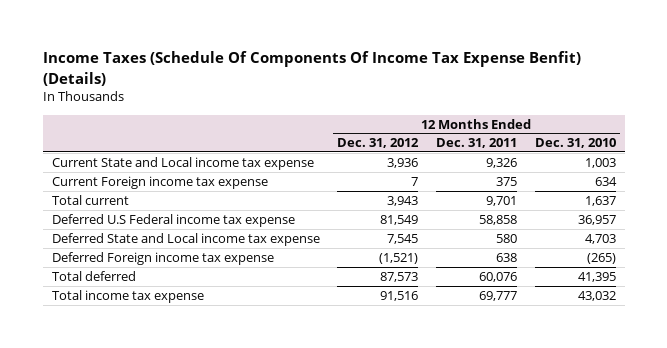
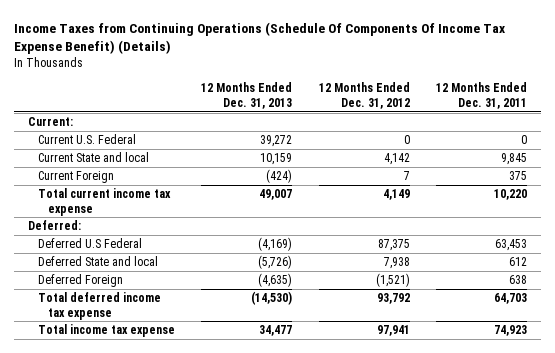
[42,51,581,86] Income Taxes (Schedule Of Components Of Income Tax Expense Benfit) (Details) -> [14,21,506,55] Income Taxes from Continuing Operations (Schedule Of Components Of Income Tax Expense Benefit) (Details)
[534,138,616,149] Dec. 31, 2010 -> none
none -> [201,82,293,110] 12 Months Ended Dec. 31, 2013
none -> [27,117,73,127] Current:
none -> [37,134,136,145] Current U.S. Federal
[51,156,314,170] Current State and Local income tax expense -> [37,152,149,163] Current State and local
[387,157,419,168] 3,936 -> [383,153,410,166] 4,142
[485,157,517,168] 9,326 -> [501,153,528,166] 9,845
[51,175,268,189] Current Foreign income tax expense -> [37,171,114,184] Current Foreign
[51,194,129,205] Total current -> [37,188,171,216] Total current income tax expense
[387,195,419,206] 3,943 -> [382,189,410,201] 4,149
[485,195,517,206] 9,701 -> [494,189,528,201] 10,220
none -> [27,220,81,231] Deferred:
[51,213,295,227] Deferred U.S Federal income tax expense -> [37,238,142,249] Deferred U.S Federal
[380,214,419,225] 81,549 -> [377,239,410,252] 87,375
[478,214,517,225] 58,858 -> [495,239,528,252] 63,453
[51,232,320,246] Deferred State and Local income tax expense -> [37,256,158,267] Deferred State and local
[387,233,419,244] 7,545 -> [383,257,410,270] 7,938
[495,233,517,243] 580 -> [509,257,528,267] 612
[51,251,274,265] Deferred Foreign income tax expense -> [37,274,123,288] Deferred Foreign
[51,270,136,281] Total deferred -> [37,292,161,320] Total deferred income tax expense
[380,271,419,282] 87,573 -> [376,293,410,305] 93,792
[478,271,517,282] 60,076 -> [494,293,528,305] 64,703
[380,290,419,301] 91,516 -> [376,325,410,337] 97,941
[478,290,517,301] 69,777 -> [494,325,528,337] 74,923

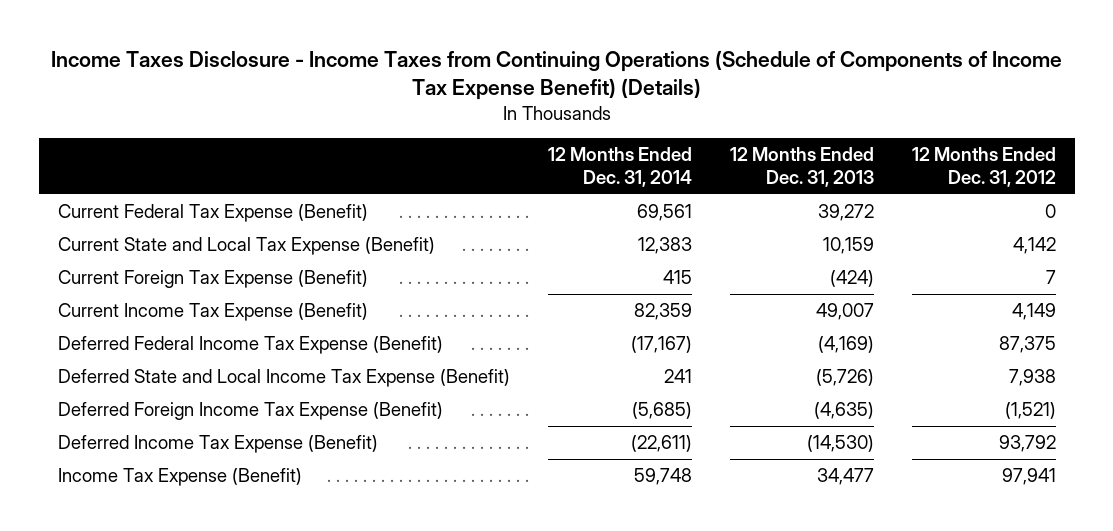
[14,21,506,55] Income Taxes from Continuing Operations (Schedule Of Components Of Income Tax Expense Benefit) (Details) -> [50,49,1062,101] Income Taxes Disclosure - Income Taxes from Continuing Operations (Schedule of Components of Income Tax Expense Benefit) (Details)
[436,82,528,110] 12 Months Ended Dec. 31, 2011 -> none
none -> [547,147,692,188] 12 Months Ended Dec. 31, 2014
[27,117,73,127] Current: -> none
[27,220,81,231] Deferred: -> none
[37,134,136,145] Current U.S. Federal -> [57,204,368,223] Current Federal Tax Expense (Benefit)
[37,152,149,163] Current State and local -> [57,237,435,256] Current State and Local Tax Expense (Benefit)
[37,171,114,184] Current Foreign -> [57,270,368,289] Current Foreign Tax Expense (Benefit)
[37,188,171,216] Total current income tax expense -> [57,303,368,322] Current Income Tax Expense (Benefit)
[37,238,142,249] Deferred U.S Federal -> [57,336,443,355] Deferred Federal Income Tax Expense (Benefit)
[37,256,158,267] Deferred State and local -> [57,369,510,388] Deferred State and Local Income Tax Expense (Benefit)
[37,274,123,288] Deferred Foreign -> [57,402,443,421] Deferred Foreign Income Tax Expense (Benefit)
[37,292,161,320] Total deferred income tax expense -> [57,435,378,454] Deferred Income Tax Expense (Benefit)
[37,324,175,338] Total income tax expense -> [57,468,302,487] Income Tax Expense (Benefit)

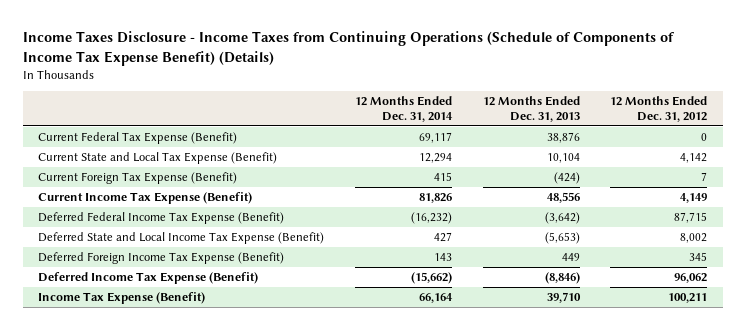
[636,204,692,222] 69,561 -> [418,132,452,144] 69,117
[817,204,874,222] 39,272 -> [546,132,580,144] 38,876
[637,237,692,255] 12,383 -> [418,153,452,164] 12,294
[822,237,874,255] 10,159 -> [546,153,580,164] 10,104
[633,303,692,321] 82,359 -> [418,193,452,204] 81,826
[815,303,874,321] 49,007 -> [546,192,580,204] 48,556
[630,336,692,354] (17,167) -> [410,212,452,225] (16,232)
[817,336,874,354] (4,169) -> [544,212,580,225] (3,642)
[998,336,1056,354] 87,375 -> [674,212,708,224] 87,715
[663,369,692,384] 241 -> [433,232,452,243] 427
[815,369,874,387] (5,726) -> [544,232,580,245] (5,653)
[1008,369,1056,387] 7,938 -> [680,233,708,244] 8,002
[631,402,692,420] (5,685) -> [433,253,452,262] 143
[813,402,874,420] (4,635) -> [561,253,580,262] 449
[1004,402,1056,420] (1,521) -> [689,252,708,262] 345
[630,435,692,453] (22,611) -> [410,272,452,285] (15,662)
[806,435,874,453] (14,530) -> [544,272,580,285] (8,846)
[998,435,1056,453] 93,792 -> [674,273,708,284] 96,062
[633,468,692,486] 59,748 -> [418,293,453,304] 66,164
[816,468,874,486] 34,477 -> [546,292,581,304] 39,710
[1001,468,1056,486] 97,941 -> [668,293,708,304] 100,211

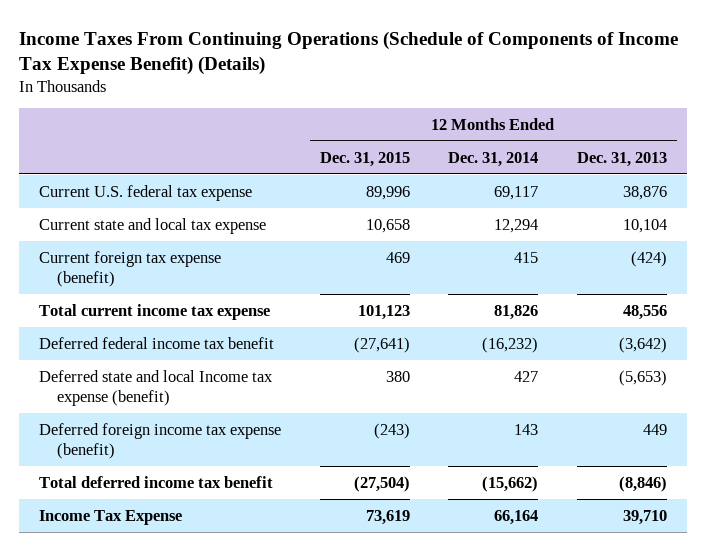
[22,31,675,66] Income Taxes Disclosure - Income Taxes from Continuing Operations (Schedule of Components of Income Tax Expense Benefit) (Details) -> [19,30,679,75] Income Taxes From Continuing Operations (Schedule of Components of Income Tax Expense Benefit) (Details)
[610,96,708,122] 12 Months Ended Dec. 31, 2012 -> none
none -> [319,151,410,167] Dec. 31, 2015
[38,132,238,145] Current Federal Tax Expense (Benefit) -> [38,184,252,201] Current U.S. federal tax expense
[38,152,278,165] Current State and Local Tax Expense (Benefit) -> [38,217,266,234] Current state and local tax expense
[38,172,238,185] Current Foreign Tax Expense (Benefit) -> [38,250,221,288] Current foreign tax expense (benefit)
[38,192,253,205] Current Income Tax Expense (Benefit) -> [38,303,270,320] Total current income tax expense
[38,212,285,225] Deferred Federal Income Tax Expense (Benefit) -> [38,336,274,349] Deferred federal income tax benefit
[38,232,325,245] Deferred State and Local Income Tax Expense (Benefit) -> [38,369,273,407] Deferred state and local Income tax expense (benefit)
[38,252,285,265] Deferred Foreign Income Tax Expense (Benefit) -> [38,422,281,460] Deferred foreign income tax expense (benefit)
[38,272,259,285] Deferred Income Tax Expense (Benefit) -> [38,475,273,488] Total deferred income tax benefit
[38,292,206,305] Income Tax Expense (Benefit) -> [38,509,182,525] Income Tax Expense

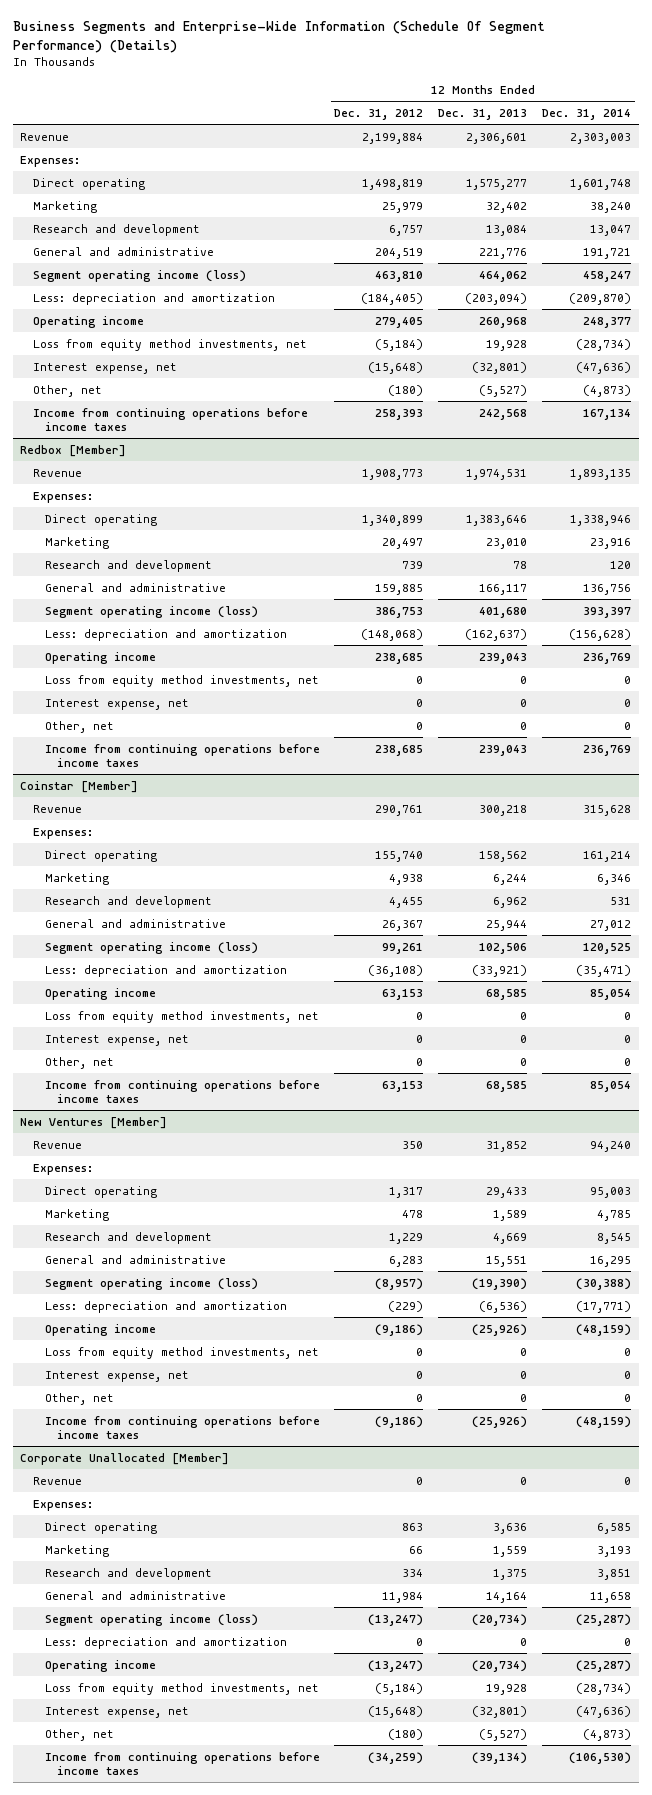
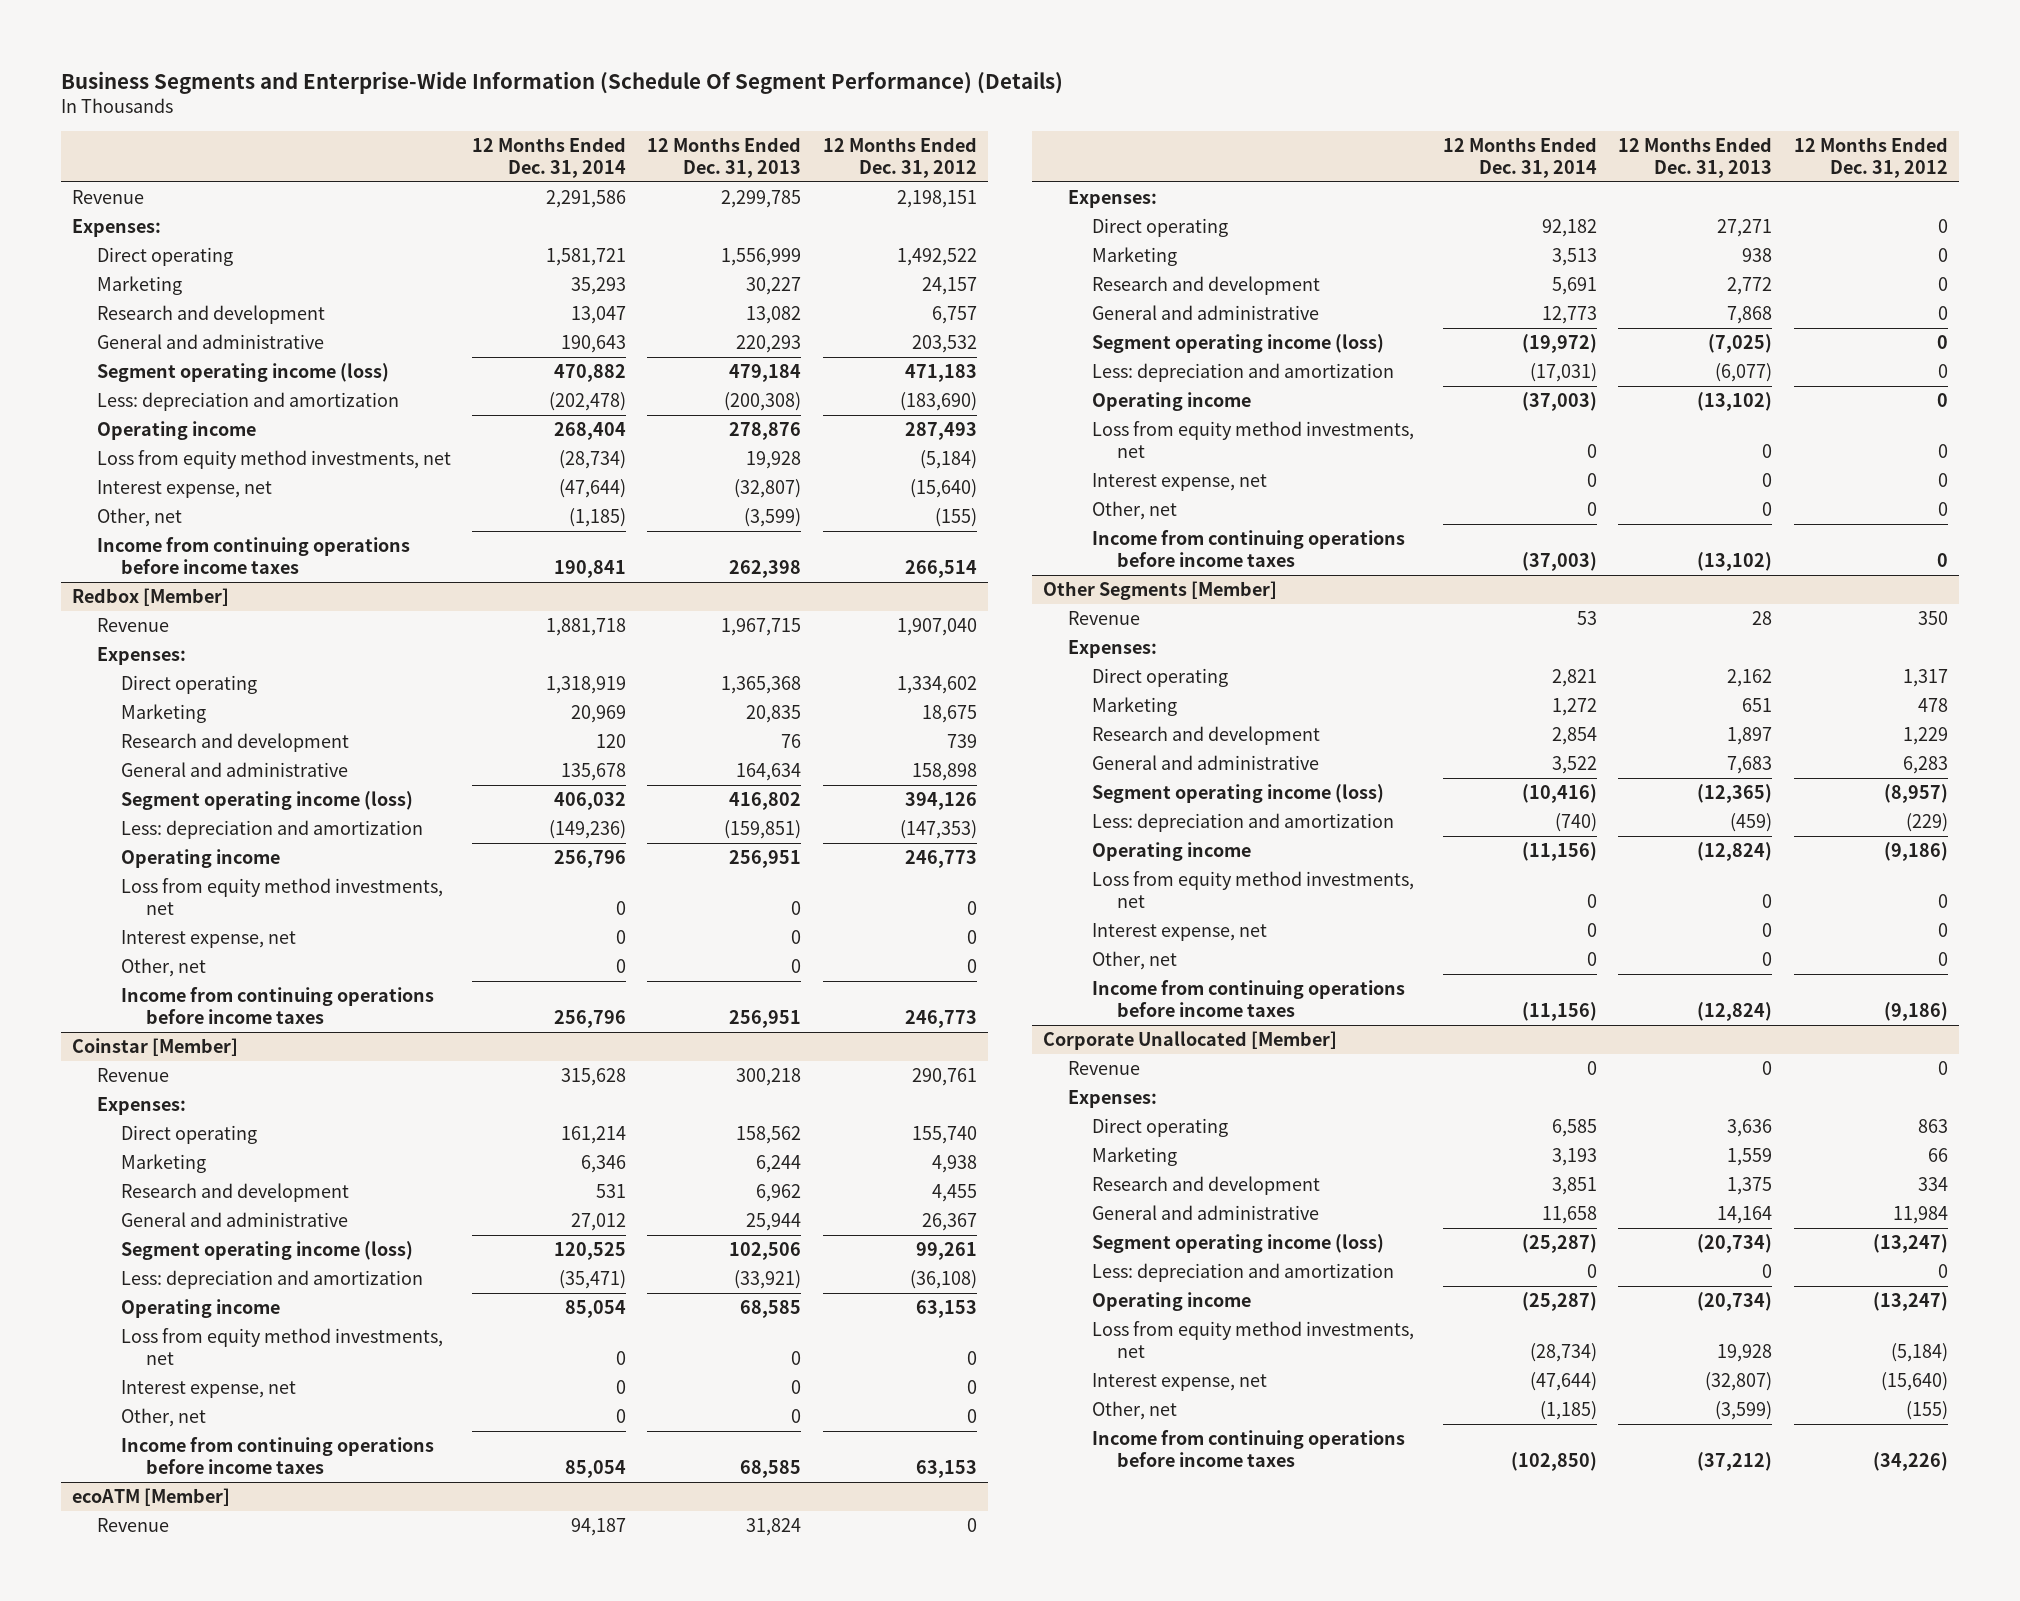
[362,132,424,144] 2,199,884 -> [896,190,977,209] 2,198,151
[466,132,528,144] 2,306,601 -> [721,190,802,209] 2,299,785
[570,132,632,144] 2,303,003 -> [546,190,627,209] 2,291,586
[362,178,424,190] 1,498,819 -> [896,248,977,267] 1,492,522
[466,178,528,190] 1,575,277 -> [721,248,802,267] 1,556,999
[570,178,632,190] 1,601,748 -> [546,248,627,267] 1,581,721
[382,201,424,213] 25,979 -> [921,277,977,296] 24,157
[486,201,528,213] 32,402 -> [746,277,802,296] 30,227
[590,201,632,213] 38,240 -> [571,277,627,296] 35,293
[486,224,528,236] 13,084 -> [746,306,802,325] 13,082
[375,247,424,259] 204,519 -> [911,335,977,354] 203,532
[479,247,528,259] 221,776 -> [736,335,802,354] 220,293
[583,247,632,259] 191,721 -> [561,335,627,354] 190,643
[375,270,424,282] 463,810 -> [904,364,977,383] 471,183
[479,270,528,282] 464,062 -> [729,364,802,383] 479,184
[583,270,632,282] 458,247 -> [554,364,627,383] 470,882
[361,292,424,305] (184,405) -> [899,392,977,412] (183,690)
[465,292,528,305] (203,094) -> [724,392,802,412] (200,308)
[569,292,632,305] (209,870) -> [549,392,627,412] (202,478)
[375,316,424,328] 279,405 -> [904,422,977,441] 287,493
[479,316,528,328] 260,968 -> [729,422,802,441] 278,876
[583,316,632,328] 248,377 -> [554,422,627,441] 268,404
[368,361,424,374] (15,648) -> [909,479,977,499] (15,640)
[472,361,528,374] (32,801) -> [734,479,802,499] (32,807)
[576,361,632,374] (47,636) -> [559,479,627,499] (47,644)
[388,384,424,396] (180) -> [934,508,977,528] (155)
[479,384,528,397] (5,527) -> [744,508,802,528] (3,599)
[583,384,632,397] (4,873) -> [569,508,627,528] (1,185)
[375,408,424,420] 258,393 -> [904,560,977,579] 266,514
[479,408,528,420] 242,568 -> [729,560,802,579] 262,398
[583,408,632,420] 167,134 -> [554,560,627,579] 190,841
[362,468,424,480] 1,908,773 -> [896,618,977,637] 1,907,040
[466,468,528,480] 1,974,531 -> [721,618,802,637] 1,967,715
[570,468,632,480] 1,893,135 -> [546,618,627,637] 1,881,718
[362,514,424,526] 1,340,899 -> [896,676,977,695] 1,334,602
[466,514,528,526] 1,383,646 -> [721,676,802,695] 1,365,368
[570,514,632,526] 1,338,946 -> [546,676,627,695] 1,318,919
[382,537,424,549] 20,497 -> [921,705,977,724] 18,675
[486,537,528,549] 23,010 -> [746,705,802,724] 20,835
[590,537,632,549] 23,916 -> [571,705,627,724] 20,969
[513,560,528,569] 78 -> [781,734,802,749] 76
[375,583,424,595] 159,885 -> [911,763,977,782] 158,898
[479,583,528,595] 166,117 -> [736,763,802,782] 164,634
[583,583,632,595] 136,756 -> [561,763,627,782] 135,678
[375,606,424,618] 386,753 -> [904,792,977,811] 394,126
[479,606,528,618] 401,680 -> [729,792,802,811] 416,802
[583,606,632,618] 393,397 -> [554,792,627,811] 406,032
[361,628,424,641] (148,068) -> [899,820,977,840] (147,353)
[465,628,528,641] (162,637) -> [724,820,802,840] (159,851)
[569,628,632,641] (156,628) -> [549,820,627,840] (149,236)
[375,652,424,664] 238,685 -> [904,850,977,869] 246,773
[479,652,528,664] 239,043 -> [729,850,802,869] 256,951
[583,652,632,664] 236,769 -> [554,850,627,869] 256,796
[375,744,424,756] 238,685 -> [904,1010,977,1029] 246,773
[479,744,528,756] 239,043 -> [729,1010,802,1029] 256,951
[583,744,632,756] 236,769 -> [554,1010,627,1029] 256,796
[20,1116,168,1129] New Ventures [Member] -> none
none -> [71,1488,230,1507] ecoATM [Member]
[402,1140,424,1149] 350 -> [966,1518,977,1533] 0
[486,1140,528,1152] 31,852 -> [746,1518,802,1537] 31,824
[590,1140,632,1152] 94,240 -> [571,1518,627,1537] 94,187
[389,1186,424,1198] 1,317 -> [1937,219,1948,234] 0
[486,1186,528,1198] 29,433 -> [1717,219,1773,238] 27,271
[590,1186,632,1198] 95,003 -> [1542,219,1598,238] 92,182
[402,1209,424,1218] 478 -> [1937,248,1948,263] 0
[493,1209,528,1221] 1,589 -> [1742,248,1773,263] 938
[597,1209,632,1221] 4,785 -> [1552,248,1598,267] 3,513
[389,1232,424,1244] 1,229 -> [1937,277,1948,292] 0
[493,1232,528,1244] 4,669 -> [1727,277,1773,296] 2,772
[597,1232,632,1244] 8,545 -> [1552,277,1598,296] 5,691
[389,1255,424,1267] 6,283 -> [1937,306,1948,321] 0
[486,1255,528,1267] 15,551 -> [1727,306,1773,325] 7,868
[590,1255,632,1267] 16,295 -> [1542,306,1598,325] 12,773
[375,1277,424,1290] (8,957) -> [1936,335,1948,350] 0
[472,1277,528,1290] (19,390) -> [1708,334,1773,354] (7,025)
[576,1277,632,1290] (30,388) -> [1522,334,1598,354] (19,972)
[388,1300,424,1312] (229) -> [1937,364,1948,379] 0
[479,1300,528,1313] (6,536) -> [1715,363,1773,383] (6,077)
[576,1300,632,1313] (17,771) -> [1530,363,1598,383] (17,031)
[375,1323,424,1336] (9,186) -> [1936,393,1948,408] 0
[472,1323,528,1336] (25,926) -> [1697,392,1773,412] (13,102)
[576,1323,632,1336] (48,159) -> [1522,392,1598,412] (37,003)
[375,1415,424,1428] (9,186) -> [1936,553,1948,568] 0
[472,1415,528,1428] (25,926) -> [1697,552,1773,572] (13,102)
[576,1415,632,1428] (48,159) -> [1522,552,1598,572] (37,003)
none -> [1042,581,1277,601] Other Segments [Member]
none -> [1067,611,1140,626] Revenue
none -> [1067,640,1157,659] Expenses:
none -> [1092,668,1229,688] Direct operating
none -> [1092,697,1178,717] Marketing
none -> [1092,726,1321,746] Research and development
none -> [1092,755,1320,771] General and administrative
none -> [1092,784,1385,804] Segment operating income (loss)
none -> [1092,813,1395,833] Less: depreciation and amortization
none -> [1092,842,1252,862] Operating income
none -> [1092,871,1415,909] Loss from equity method investments, net
none -> [1092,923,1268,942] Interest expense, net
none -> [1092,951,1178,971] Other, net
none -> [1092,980,1406,1018] Income from continuing operations before income taxes
[368,1705,424,1718] (15,648) -> [1880,1372,1948,1392] (15,640)
[472,1705,528,1718] (32,801) -> [1705,1372,1773,1392] (32,807)
[576,1705,632,1718] (47,636) -> [1530,1372,1598,1392] (47,644)
[388,1728,424,1740] (180) -> [1905,1401,1948,1421] (155)
[479,1728,528,1741] (5,527) -> [1715,1401,1773,1421] (3,599)
[583,1728,632,1741] (4,873) -> [1540,1401,1598,1421] (1,185)
[368,1751,424,1764] (34,259) -> [1872,1452,1948,1472] (34,226)
[472,1751,528,1764] (39,134) -> [1697,1452,1773,1472] (37,212)
[569,1751,632,1764] (106,530) -> [1511,1452,1598,1472] (102,850)

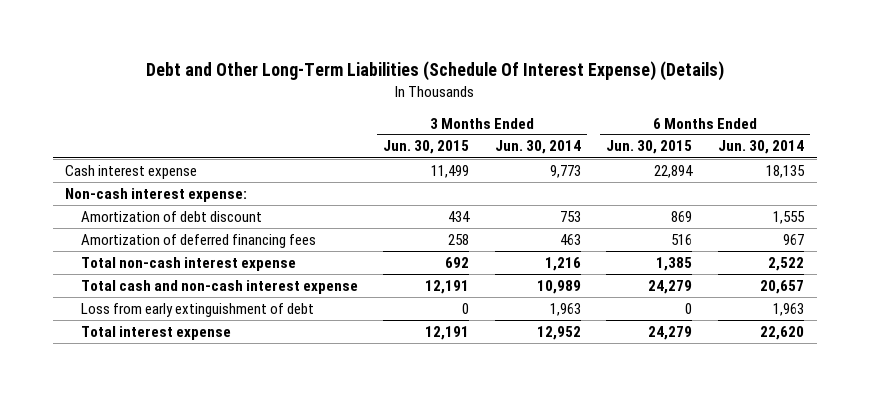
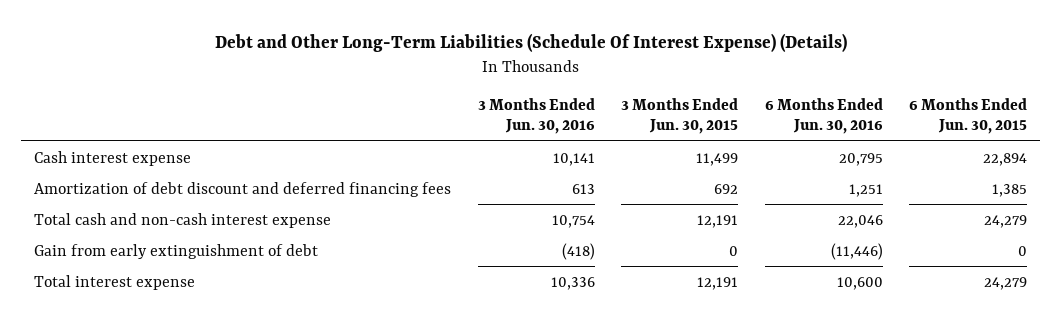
[494,140,581,155] Jun. 30, 2014 -> none
[718,140,805,155] Jun. 30, 2014 -> none
none -> [477,97,595,135] 3 Months Ended Jun. 30, 2016
none -> [764,97,883,135] 6 Months Ended Jun. 30, 2016
[65,187,248,202] Non-cash interest expense: -> none
[80,210,262,222] Amortization of debt discount -> none
[80,233,316,248] Amortization of deferred financing fees -> none
[80,256,296,271] Total non-cash interest expense -> [34,181,452,197] Amortization of debt discount and deferred financing fees
[80,302,314,317] Loss from early extinguishment of debt -> [34,243,319,259] Gain from early extinguishment of debt

